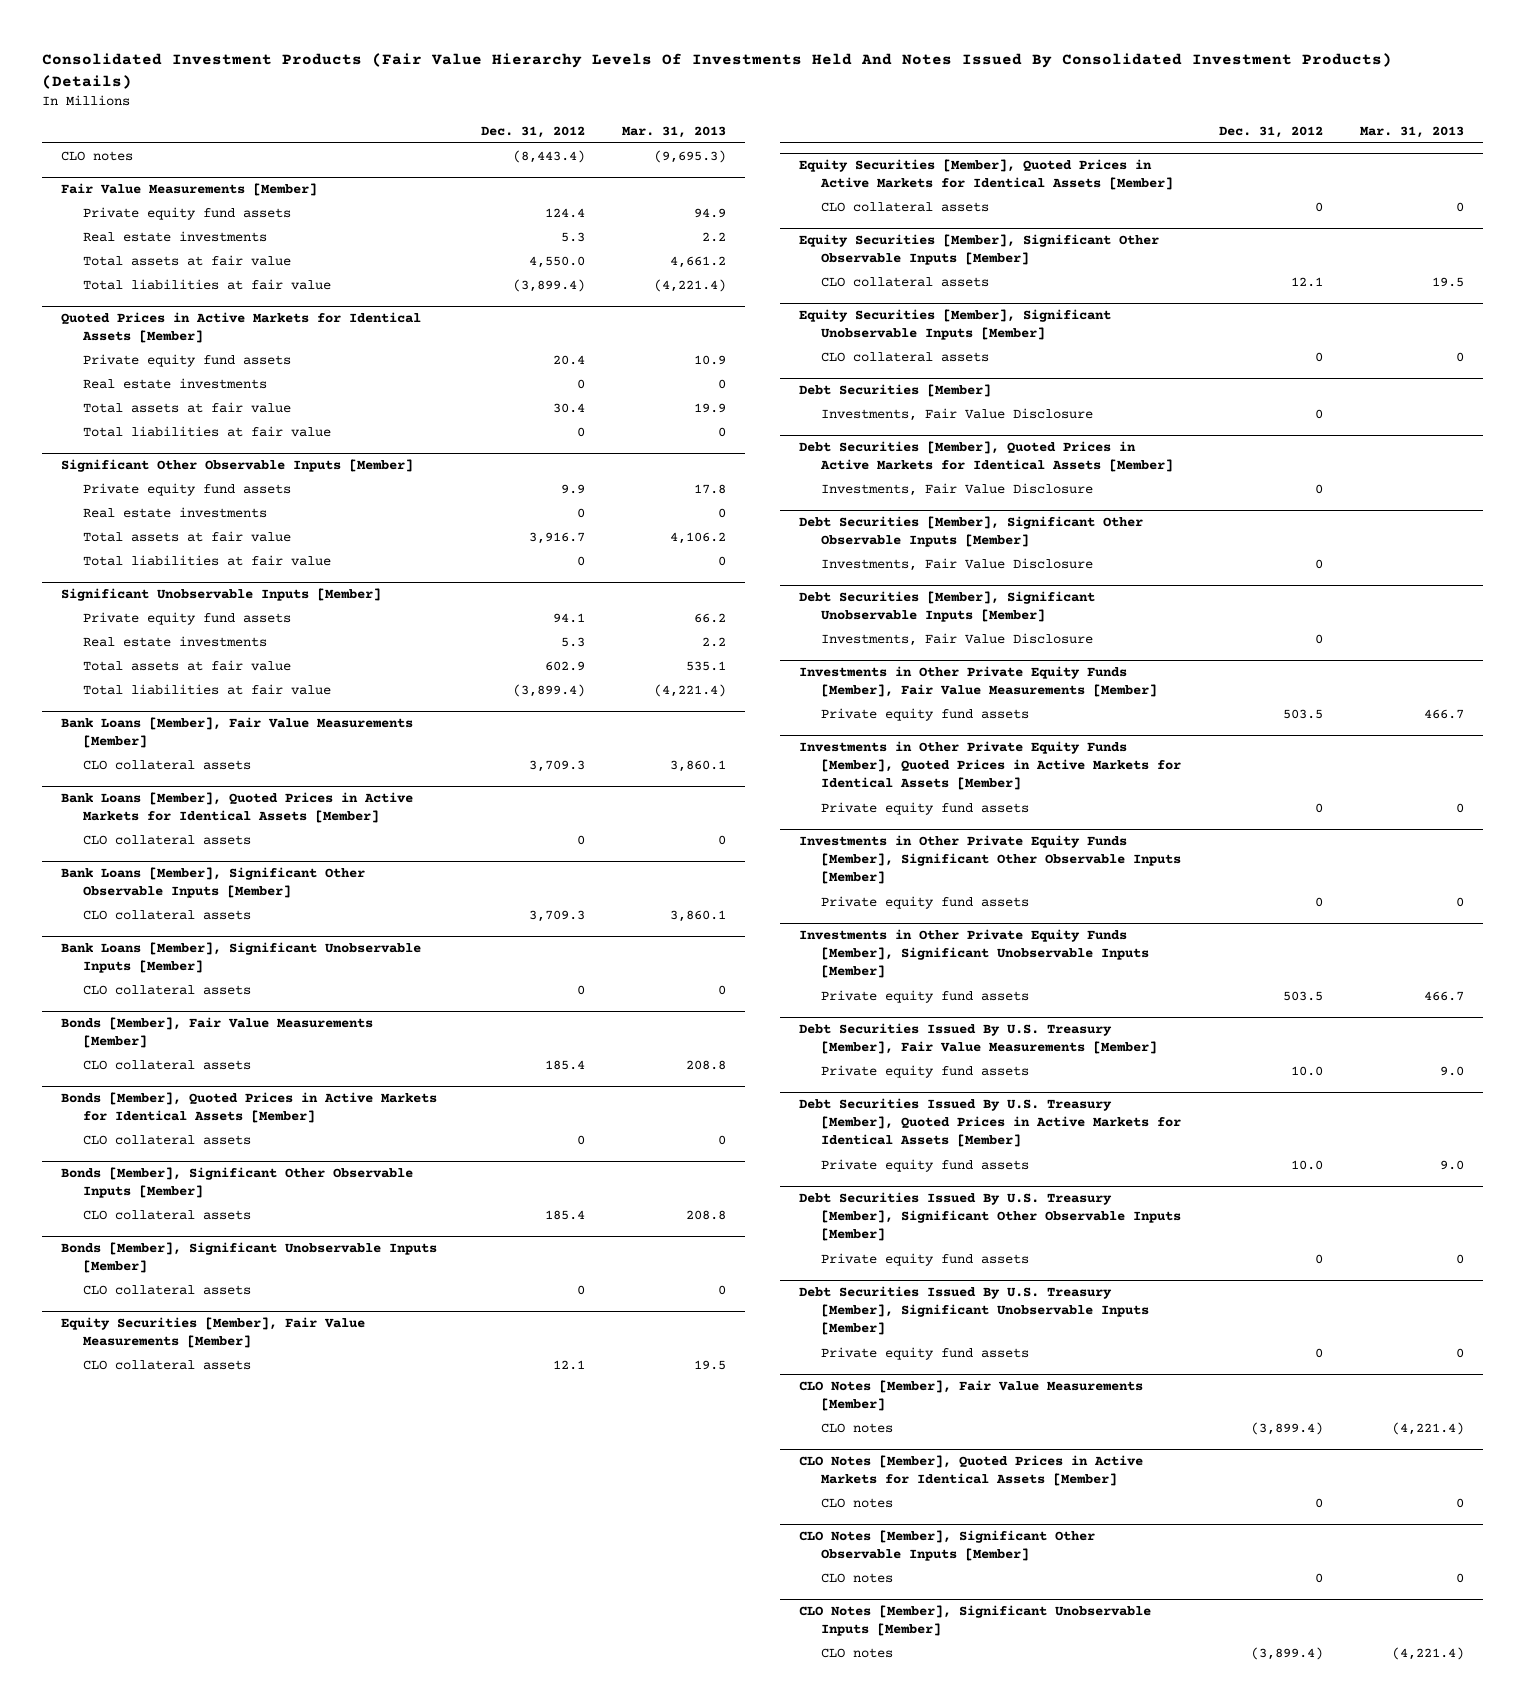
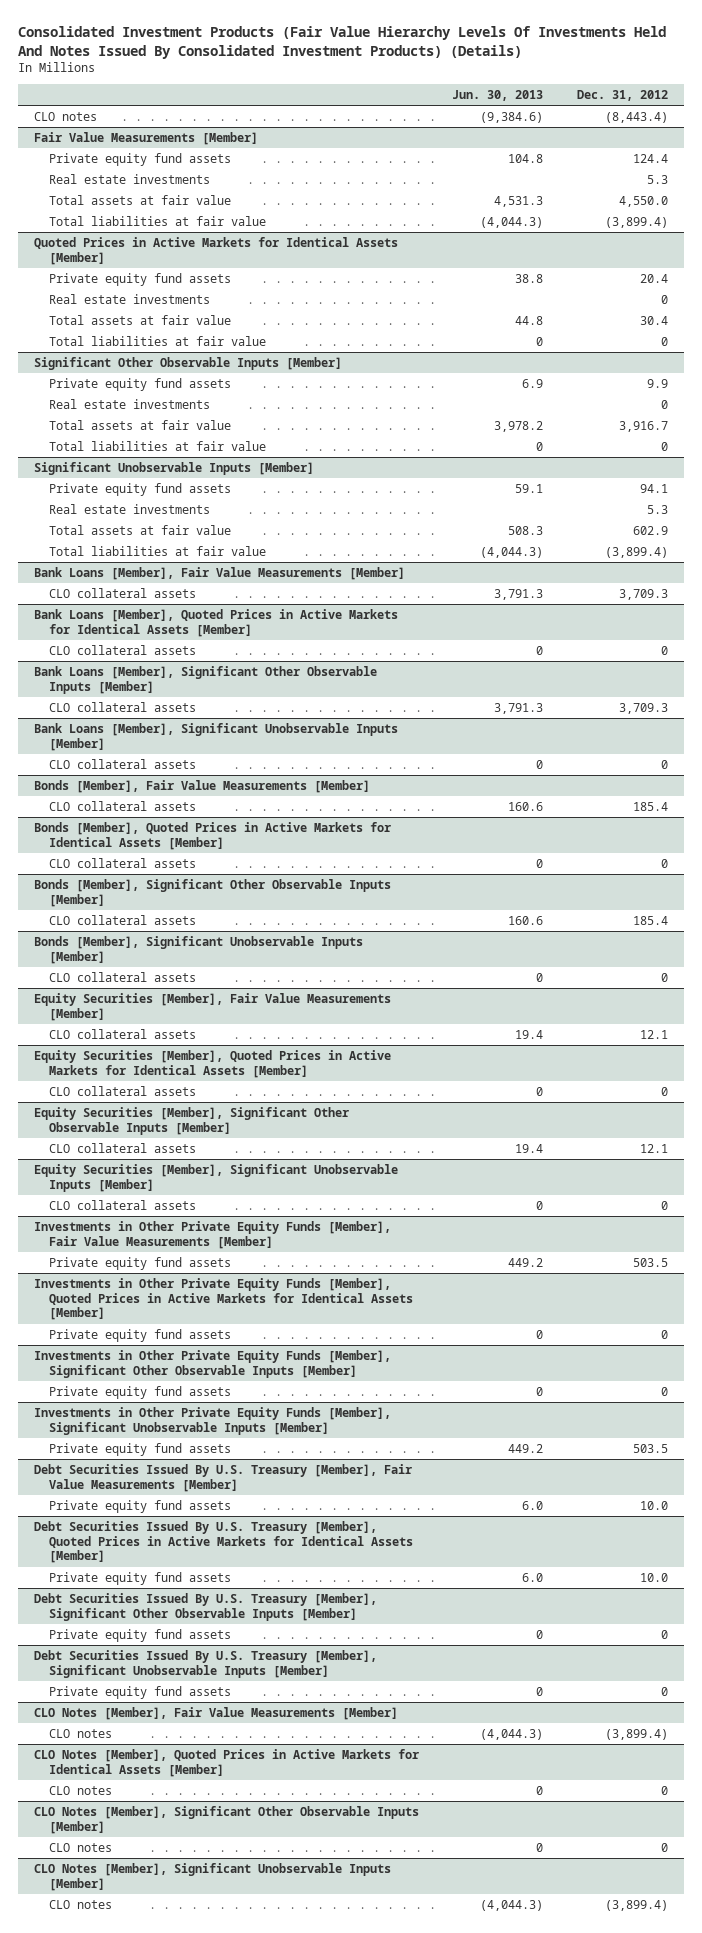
[622,125,727,138] Mar. 31, 2013 -> none
none -> [452,90,544,102] Jun. 30, 2013
[798,384,991,398] Debt Securities [Member] -> none
[821,408,1094,422] Investments, Fair Value Disclosure -> none
[798,441,1174,473] Debt Securities [Member], Quoted Prices in Active Markets for Identical Assets [Member] -> none
[821,483,1094,497] Investments, Fair Value Disclosure -> none
[798,516,1143,548] Debt Securities [Member], Significant Other Observable Inputs [Member] -> none
[821,558,1094,572] Investments, Fair Value Disclosure -> none
[798,591,1095,623] Debt Securities [Member], Significant Unobservable Inputs [Member] -> none
[821,633,1094,647] Investments, Fair Value Disclosure -> none

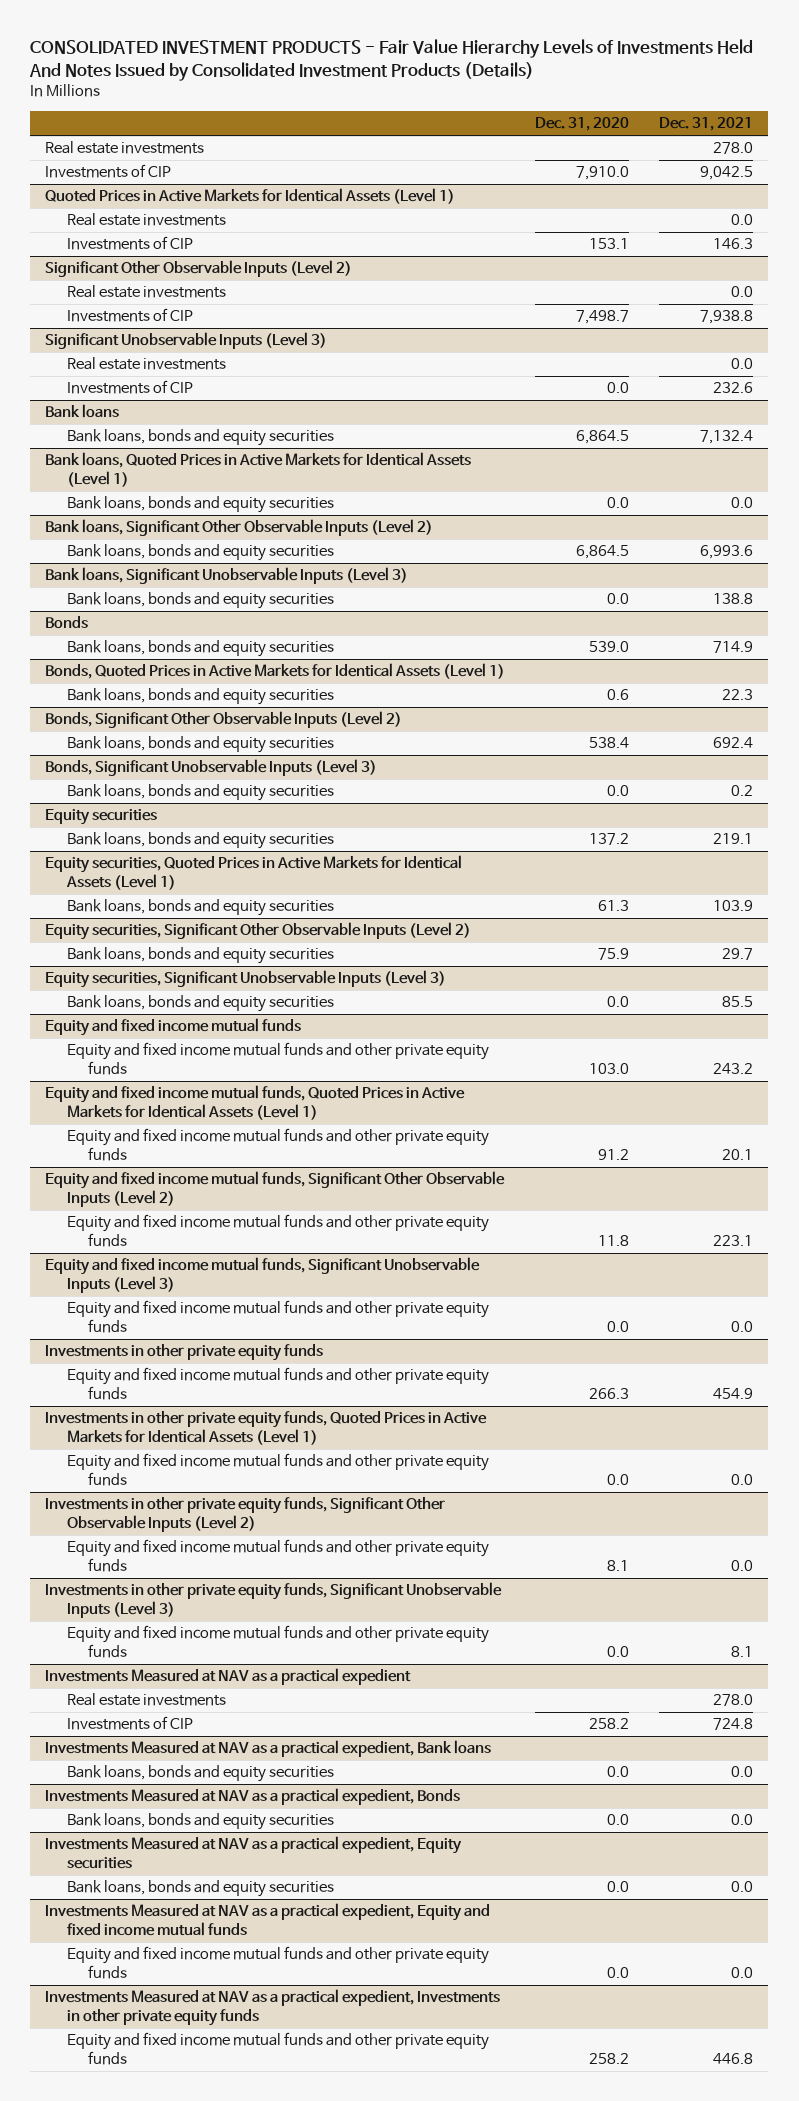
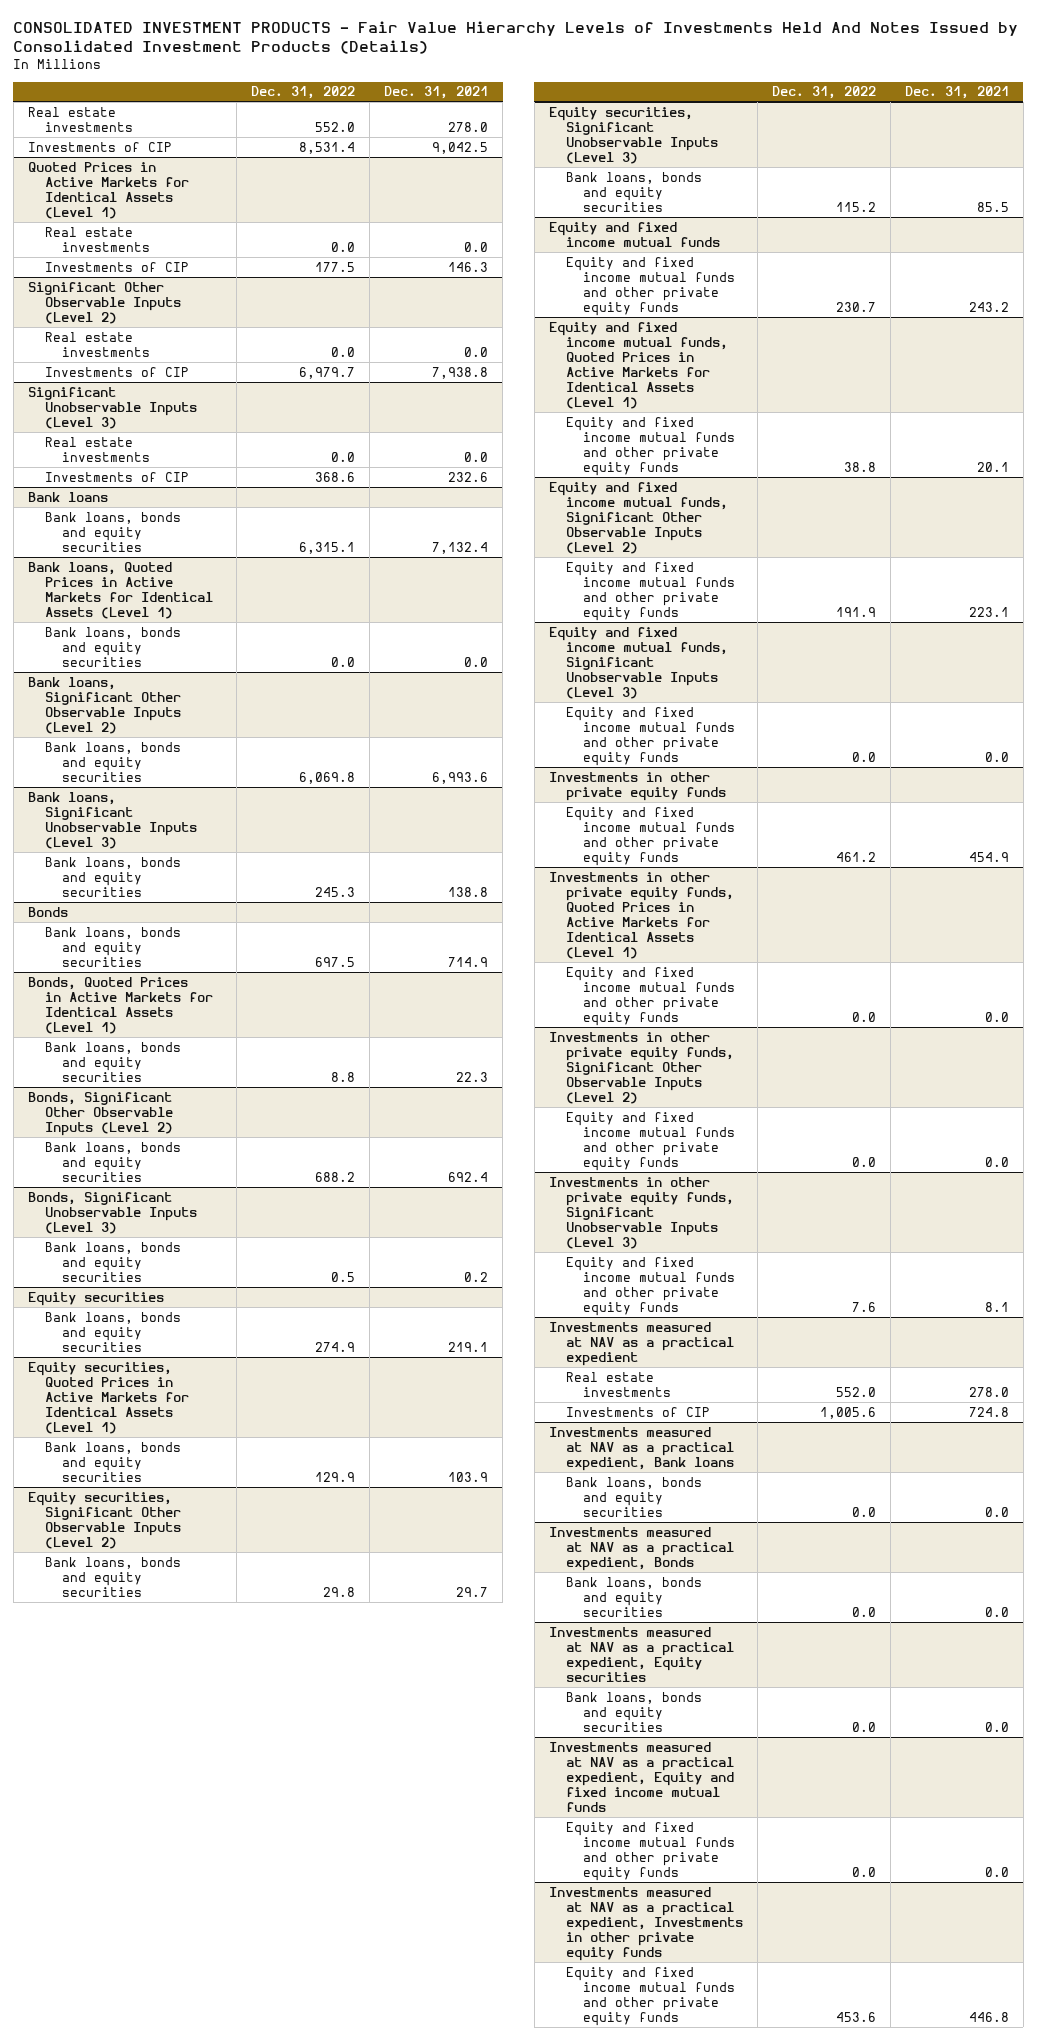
[535,117,630,132] Dec. 31, 2020 -> none
none -> [251,86,356,100] Dec. 31, 2022
[45,1668,412,1686] Investments Measured at NAV as a practical expedient -> [548,1321,734,1366] Investments measured at NAV as a practical expedient
[45,1740,492,1758] Investments Measured at NAV as a practical expedient, Bank loans -> [548,1426,734,1471] Investments measured at NAV as a practical expedient, Bank loans
[45,1788,461,1806] Investments Measured at NAV as a practical expedient, Bonds -> [548,1526,734,1571] Investments measured at NAV as a practical expedient, Bonds
[45,1836,463,1870] Investments Measured at NAV as a practical expedient, Equity securities -> [548,1626,734,1682] Investments measured at NAV as a practical expedient, Equity securities
[45,1903,491,1937] Investments Measured at NAV as a practical expedient, Equity and fixed income mutual funds -> [548,1741,734,1813] Investments measured at NAV as a practical expedient, Equity and fixed income mutual funds
[45,1989,501,2027] Investments Measured at NAV as a practical expedient, Investments in other private equity funds -> [548,1886,743,1962] Investments measured at NAV as a practical expedient, Investments in other private equity funds

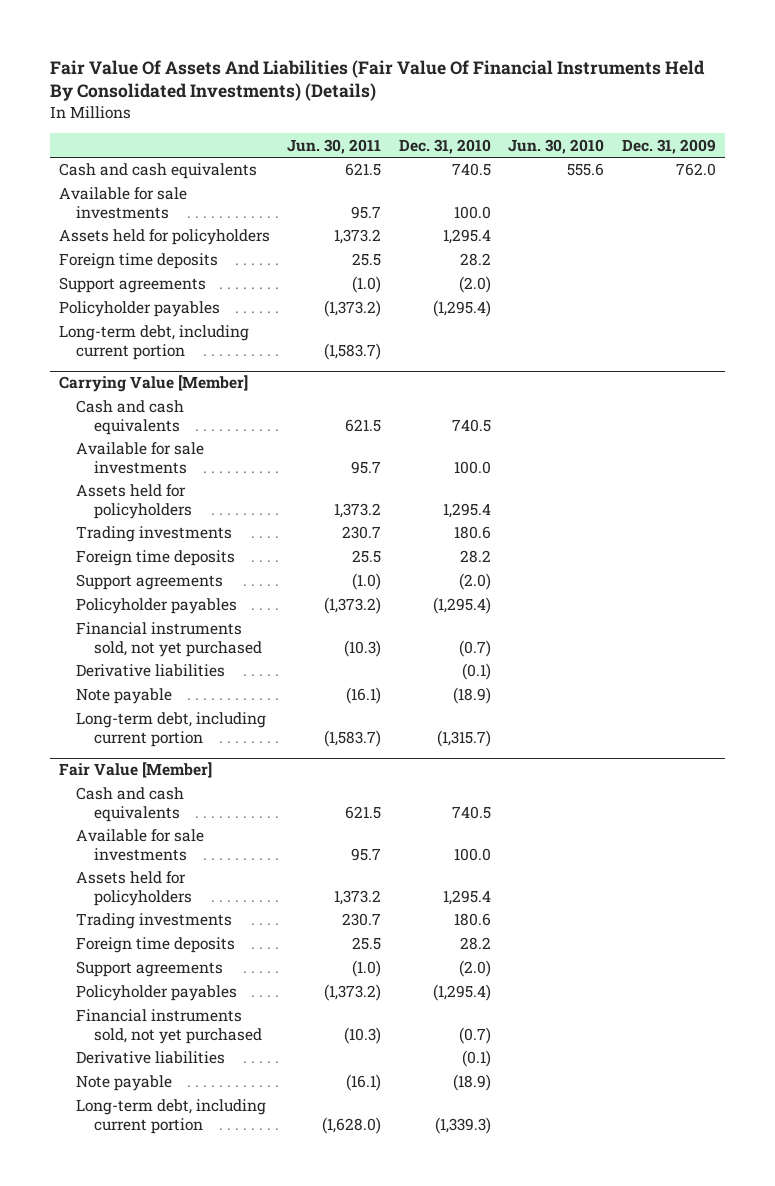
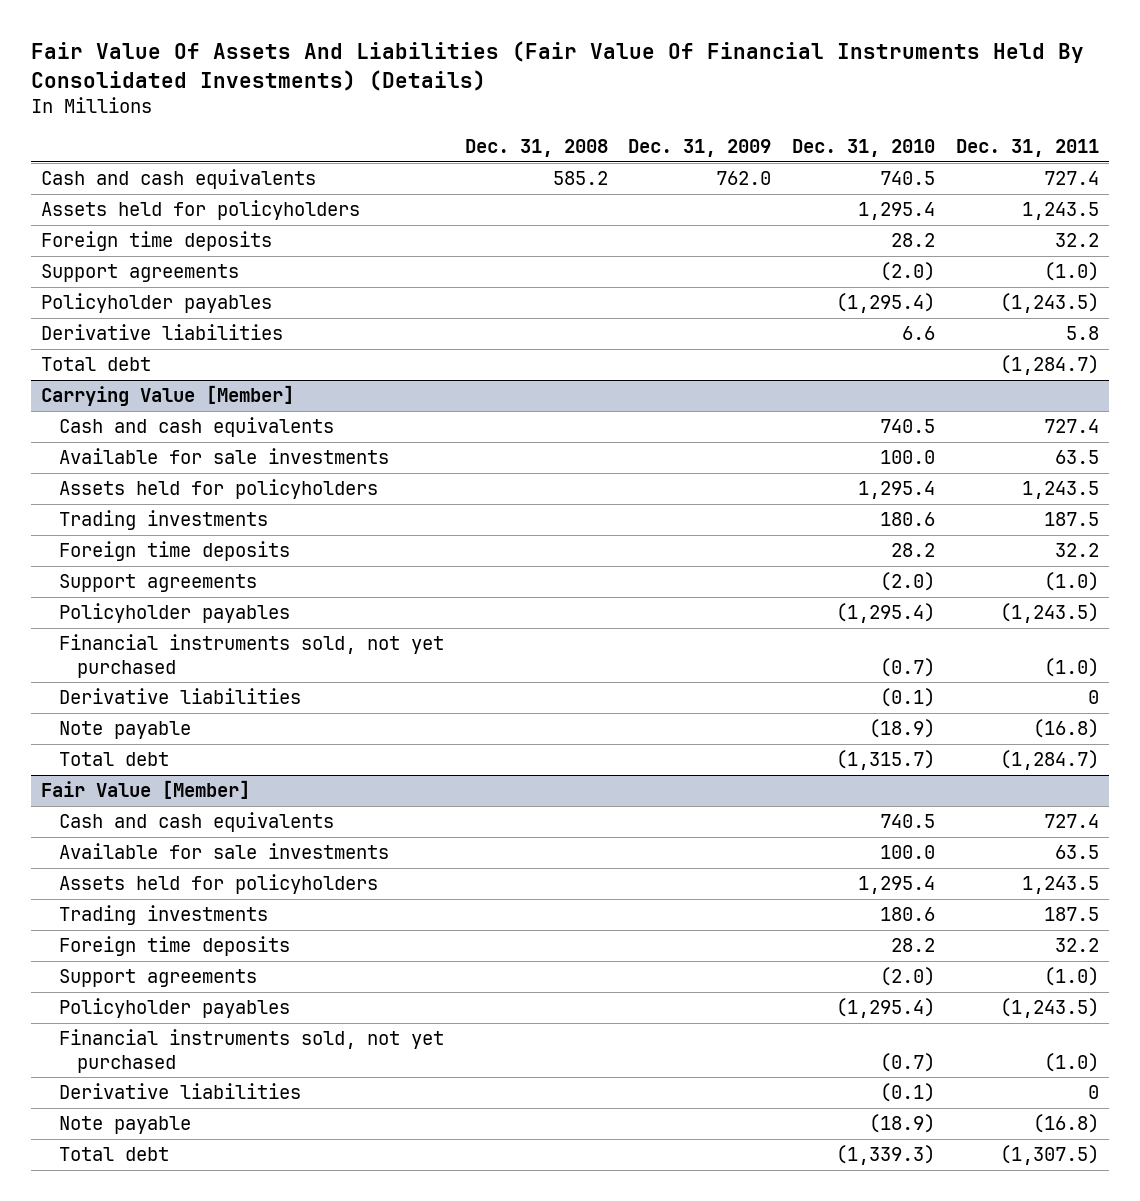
[287,138,382,154] Jun. 30, 2011 -> none
[508,138,605,154] Jun. 30, 2010 -> none
none -> [464,139,608,158] Dec. 31, 2008
none -> [955,139,1099,158] Dec. 31, 2011
[58,187,187,219] Available for sale investments -> none
none -> [41,324,284,341] Derivative liabilities
[58,325,249,360] Long-term debt, including current portion -> [41,357,152,372] Total debt
[76,712,267,747] Long-term debt, including current portion -> [58,752,169,767] Total debt
[76,1099,267,1134] Long-term debt, including current portion -> [58,1147,169,1162] Total debt

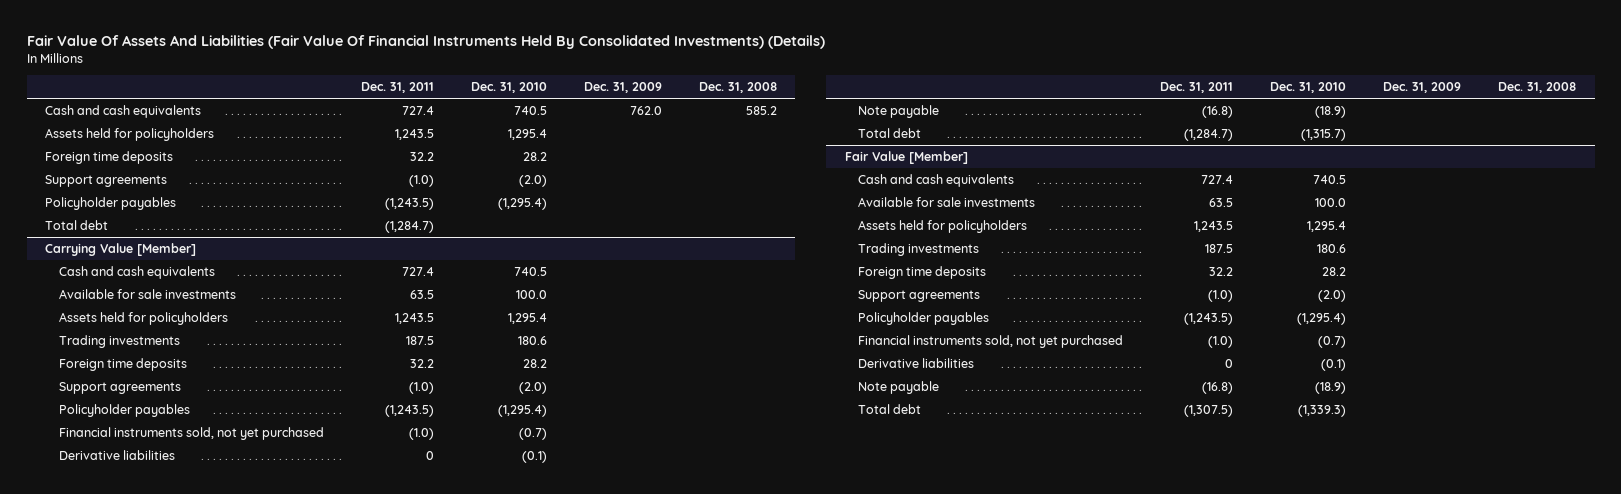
[41,324,284,341] Derivative liabilities -> none

